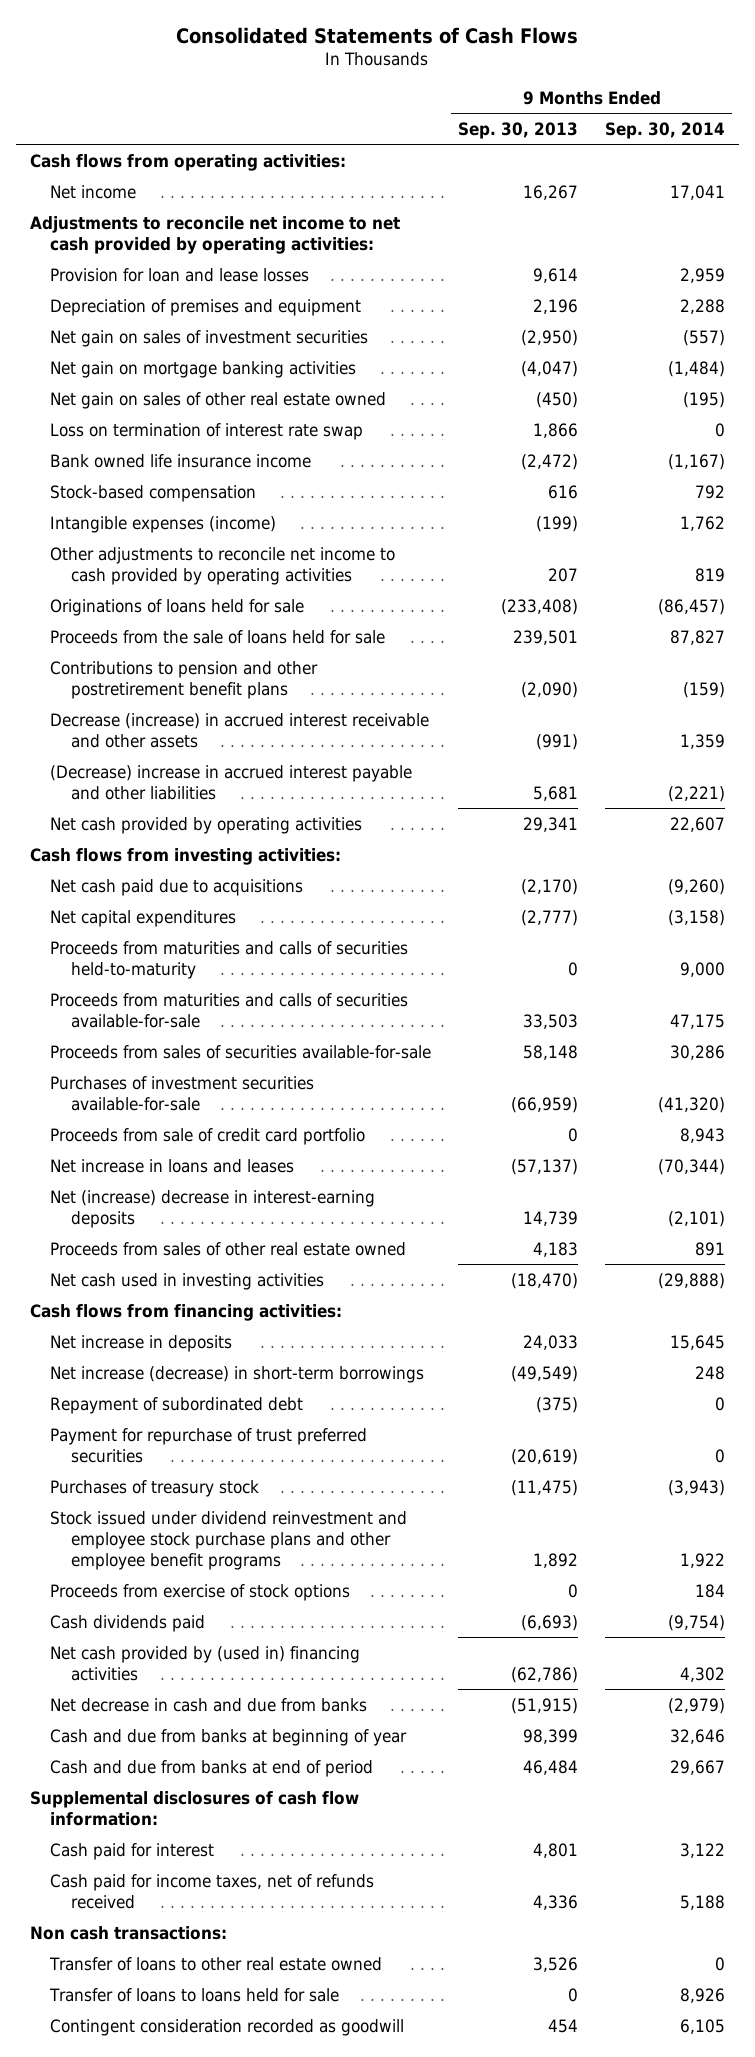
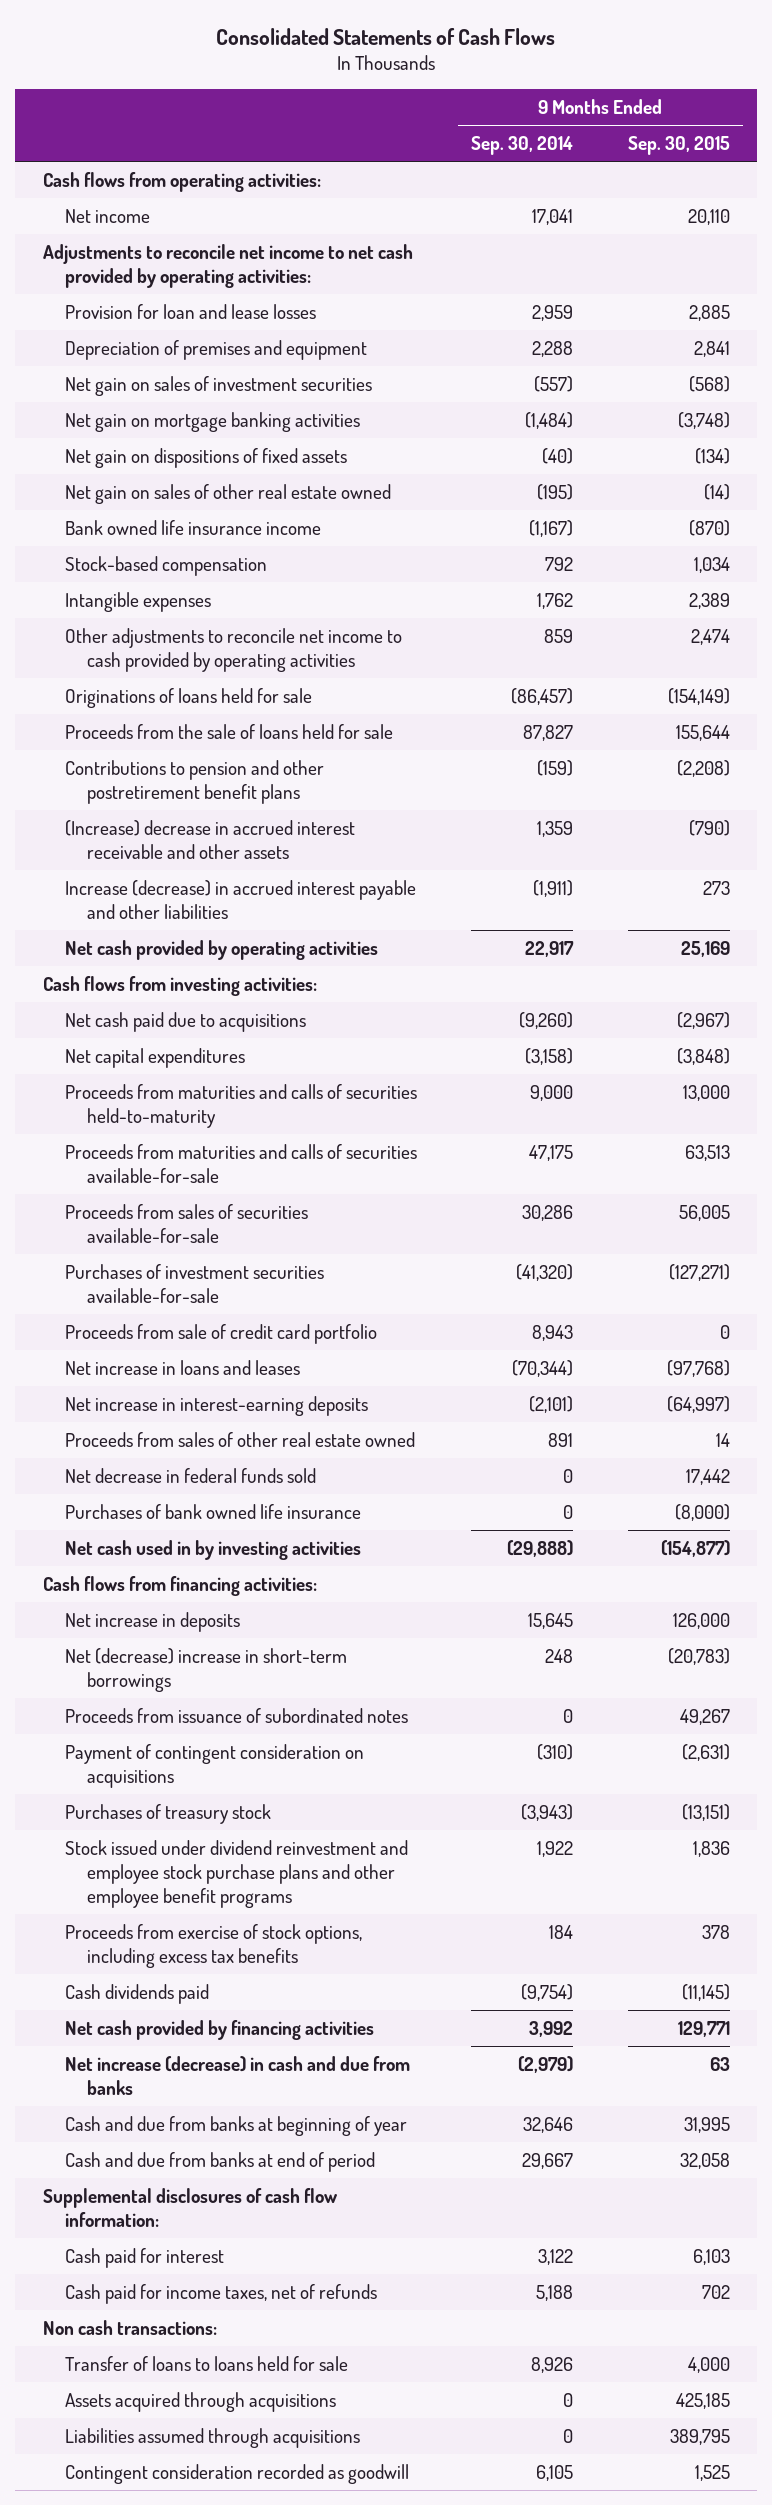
[458,121,579,139] Sep. 30, 2013 -> none
none -> [627,136,730,156] Sep. 30, 2015
none -> [64,448,347,469] Net gain on dispositions of fixed assets
[50,422,364,440] Loss on termination of interest rate swap -> none
[50,515,277,533] Intangible expenses (income) -> [64,592,211,613] Intangible expenses
[695,567,726,582] 819 -> [544,629,574,644] 859
[50,712,430,748] Decrease (increase) in accrued interest receivable and other assets -> [64,820,355,859] (Increase) decrease in accrued interest receivable and other assets
[50,764,413,800] (Decrease) increase in accrued interest payable and other liabilities -> [64,880,416,919] Increase (decrease) in accrued interest payable and other liabilities
[668,785,726,802] (2,221) -> [533,880,574,898] (1,911)
[670,816,726,832] 22,607 -> [525,941,575,958] 22,917
[50,1189,376,1228] Net (increase) decrease in interest-earning deposits -> [64,1396,368,1417] Net increase in interest-earning deposits
none -> [64,1468,316,1484] Net decrease in federal funds sold
none -> [64,1504,361,1520] Purchases of bank owned life insurance
[50,1272,325,1290] Net cash used in investing activities -> [64,1540,361,1561] Net cash used in by investing activities
[50,1396,304,1414] Repayment of subordinated debt -> none
[50,1427,368,1463] Payment for repurchase of trust preferred securities -> none
[50,1365,425,1383] Net increase (decrease) in short-term borrowings -> [64,1648,347,1692] Net (decrease) increase in short-term borrowings
none -> [64,1708,408,1724] Proceeds from issuance of subordinated notes
none -> [64,1744,364,1788] Payment of contingent consideration on acquisitions
[50,1583,351,1601] Proceeds from exercise of stock options -> [64,1924,362,1968] Proceeds from exercise of stock options, including excess tax benefits
[50,1645,361,1681] Net cash provided by (used in) financing activities -> [64,2020,374,2041] Net cash provided by financing activities
[680,1666,726,1682] 4,302 -> [529,2021,574,2038] 3,992
[50,1697,368,1712] Net decrease in cash and due from banks -> [64,2056,410,2095] Net increase (decrease) in cash and due from banks
[50,1873,375,1909] Cash paid for income taxes, net of refunds received -> [64,2284,377,2305] Cash paid for income taxes, net of refunds
[49,1956,383,1971] Transfer of loans to other real estate owned -> none
none -> [64,2392,336,2413] Assets acquired through acquisitions
none -> [64,2428,360,2449] Liabilities assumed through acquisitions

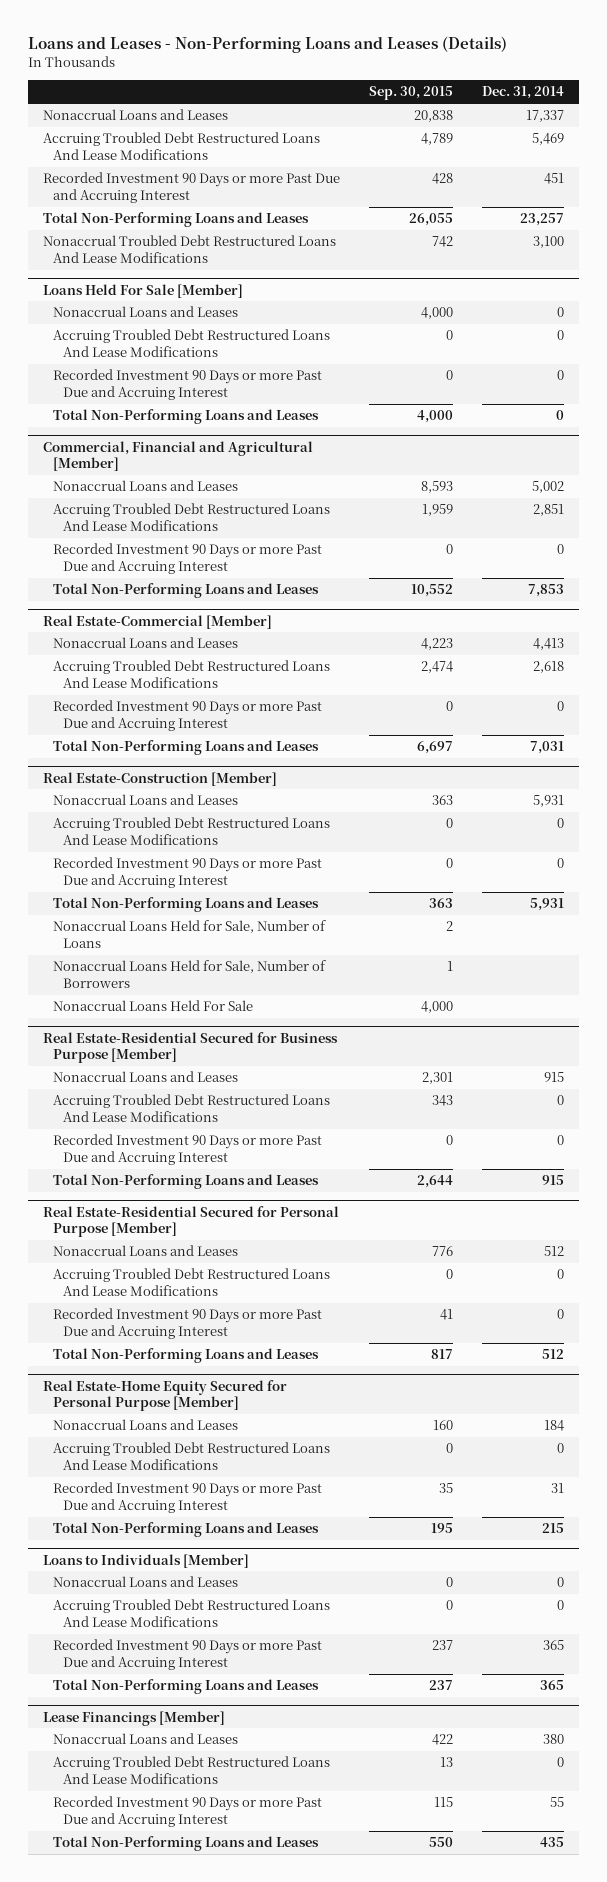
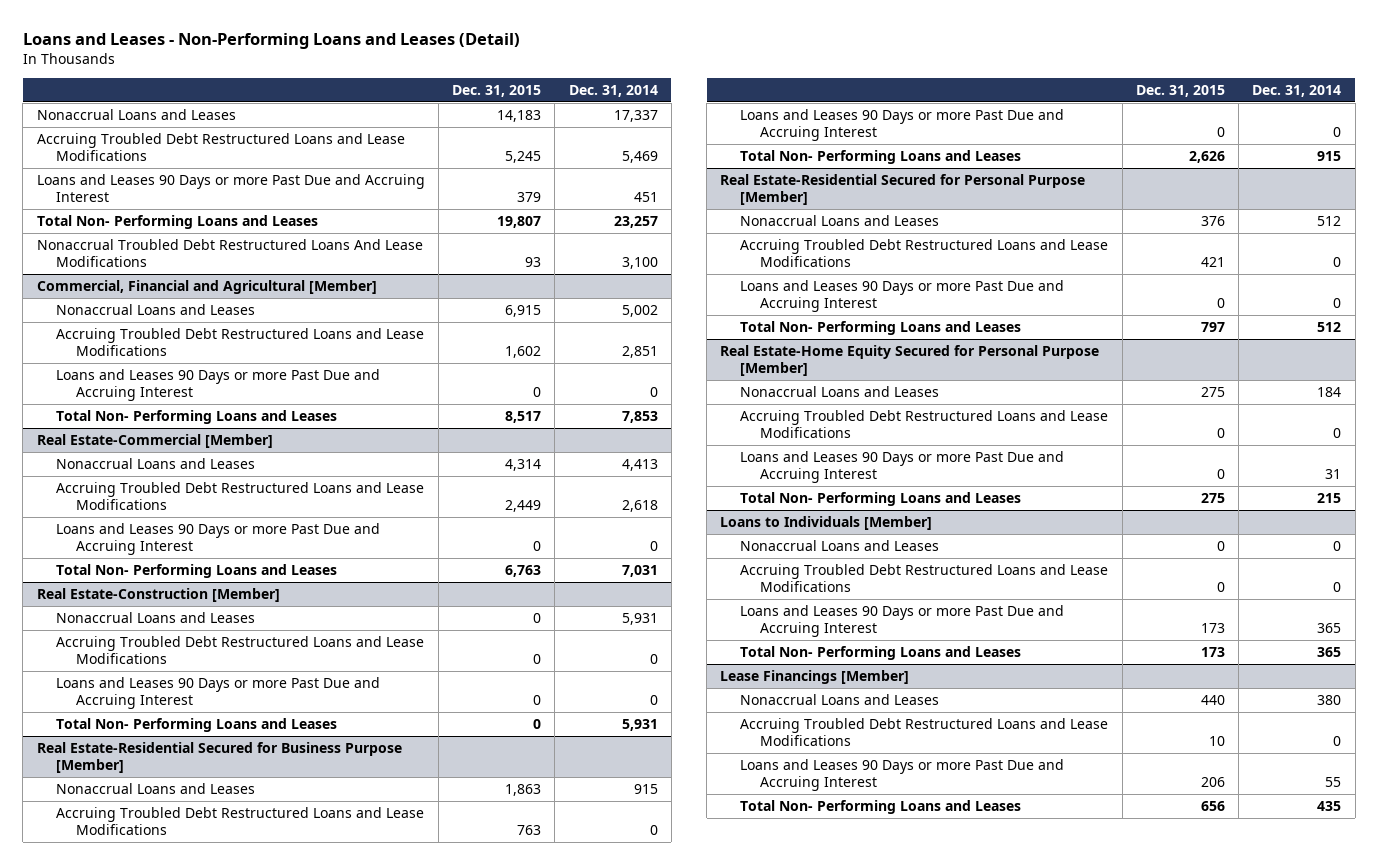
[28,35,508,53] Loans and Leases - Non-Performing Loans and Leases (Details) -> [22,32,520,49] Loans and Leases - Non-Performing Loans and Leases (Detail)
[368,86,453,101] Sep. 30, 2015 -> none
none -> [452,85,542,98] Dec. 31, 2015
[42,132,320,160] Accruing Troubled Debt Restructured Loans And Lease Modifications -> [36,132,405,162] Accruing Troubled Debt Restructured Loans and Lease Modifications
[42,172,340,203] Recorded Investment 90 Days or more Past Due and Accruing Interest -> [36,173,425,203] Loans and Leases 90 Days or more Past Due and Accruing Interest
[42,212,309,228] Total Non-Performing Loans and Leases -> [36,214,318,229] Total Non- Performing Loans and Leases
[42,283,243,298] Loans Held For Sale [Member] -> none
[52,306,238,318] Nonaccrual Loans and Leases -> none
[52,329,330,357] Accruing Troubled Debt Restructured Loans And Lease Modifications -> none
[52,369,322,400] Recorded Investment 90 Days or more Past Due and Accruing Interest -> none
[52,409,319,425] Total Non-Performing Loans and Leases -> none
[52,503,330,531] Accruing Troubled Debt Restructured Loans And Lease Modifications -> [56,327,425,357] Accruing Troubled Debt Restructured Loans and Lease Modifications
[52,543,322,574] Recorded Investment 90 Days or more Past Due and Accruing Interest -> [56,368,381,402] Loans and Leases 90 Days or more Past Due and Accruing Interest
[52,583,319,599] Total Non-Performing Loans and Leases -> [56,409,338,424] Total Non- Performing Loans and Leases
[52,660,330,688] Accruing Troubled Debt Restructured Loans And Lease Modifications -> [56,481,425,511] Accruing Troubled Debt Restructured Loans and Lease Modifications
[52,700,322,731] Recorded Investment 90 Days or more Past Due and Accruing Interest -> [56,522,381,556] Loans and Leases 90 Days or more Past Due and Accruing Interest
[52,740,319,756] Total Non-Performing Loans and Leases -> [56,563,338,578] Total Non- Performing Loans and Leases
[52,920,326,948] Nonaccrual Loans Held for Sale, Number of Loans -> none
[52,960,326,988] Nonaccrual Loans Held for Sale, Number of Borrowers -> none
[52,1000,253,1012] Nonaccrual Loans Held For Sale -> none
[52,817,330,845] Accruing Troubled Debt Restructured Loans And Lease Modifications -> [56,635,425,665] Accruing Troubled Debt Restructured Loans and Lease Modifications
[52,857,322,888] Recorded Investment 90 Days or more Past Due and Accruing Interest -> [56,676,381,710] Loans and Leases 90 Days or more Past Due and Accruing Interest
[52,897,319,913] Total Non-Performing Loans and Leases -> [56,717,338,732] Total Non- Performing Loans and Leases
[52,1094,330,1122] Accruing Troubled Debt Restructured Loans And Lease Modifications -> [56,806,425,836] Accruing Troubled Debt Restructured Loans and Lease Modifications
[52,1134,322,1165] Recorded Investment 90 Days or more Past Due and Accruing Interest -> [740,108,1065,142] Loans and Leases 90 Days or more Past Due and Accruing Interest
[52,1174,319,1190] Total Non-Performing Loans and Leases -> [740,149,1022,164] Total Non- Performing Loans and Leases
[52,1268,330,1296] Accruing Troubled Debt Restructured Loans And Lease Modifications -> [740,238,1109,268] Accruing Troubled Debt Restructured Loans and Lease Modifications
[52,1308,322,1339] Recorded Investment 90 Days or more Past Due and Accruing Interest -> [740,279,1065,313] Loans and Leases 90 Days or more Past Due and Accruing Interest
[52,1348,319,1364] Total Non-Performing Loans and Leases -> [740,320,1022,335] Total Non- Performing Loans and Leases
[52,1442,330,1470] Accruing Troubled Debt Restructured Loans And Lease Modifications -> [740,409,1109,439] Accruing Troubled Debt Restructured Loans and Lease Modifications
[52,1482,322,1513] Recorded Investment 90 Days or more Past Due and Accruing Interest -> [740,450,1065,484] Loans and Leases 90 Days or more Past Due and Accruing Interest
[52,1522,319,1538] Total Non-Performing Loans and Leases -> [740,491,1022,506] Total Non- Performing Loans and Leases
[52,1599,330,1627] Accruing Troubled Debt Restructured Loans And Lease Modifications -> [740,563,1109,593] Accruing Troubled Debt Restructured Loans and Lease Modifications
[52,1639,322,1670] Recorded Investment 90 Days or more Past Due and Accruing Interest -> [740,604,1065,638] Loans and Leases 90 Days or more Past Due and Accruing Interest
[52,1679,319,1695] Total Non-Performing Loans and Leases -> [740,645,1022,660] Total Non- Performing Loans and Leases
[52,1756,330,1784] Accruing Troubled Debt Restructured Loans And Lease Modifications -> [740,717,1109,747] Accruing Troubled Debt Restructured Loans and Lease Modifications
[52,1796,322,1827] Recorded Investment 90 Days or more Past Due and Accruing Interest -> [740,758,1065,792] Loans and Leases 90 Days or more Past Due and Accruing Interest
[52,1836,319,1852] Total Non-Performing Loans and Leases -> [740,799,1022,814] Total Non- Performing Loans and Leases

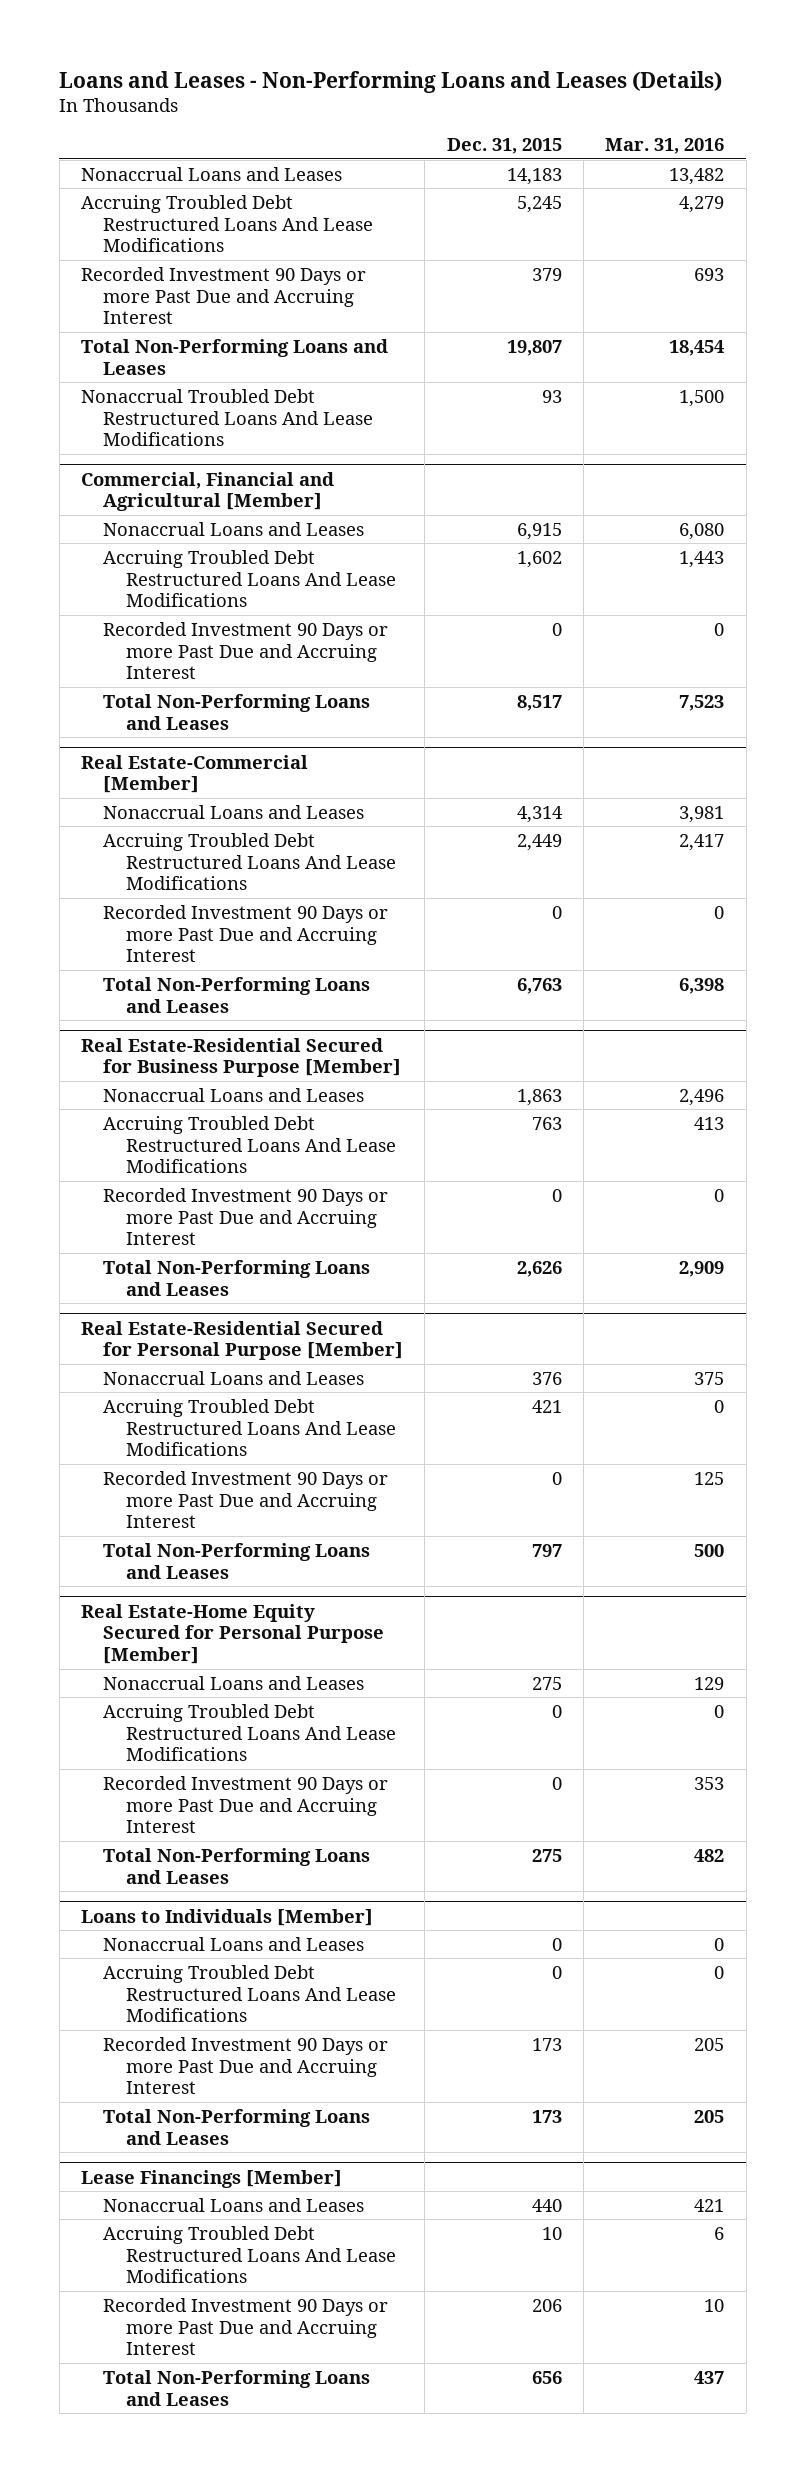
[22,32,520,49] Loans and Leases - Non-Performing Loans and Leases (Detail) -> [59,70,723,93] Loans and Leases - Non-Performing Loans and Leases (Details)
[568,85,658,98] Dec. 31, 2014 -> none
none -> [605,138,725,155] Mar. 31, 2016
[36,132,405,162] Accruing Troubled Debt Restructured Loans and Lease Modifications -> [80,194,374,253] Accruing Troubled Debt Restructured Loans And Lease Modifications
[36,173,425,203] Loans and Leases 90 Days or more Past Due and Accruing Interest -> [80,266,366,325] Recorded Investment 90 Days or more Past Due and Accruing Interest
[36,214,318,229] Total Non- Performing Loans and Leases -> [80,338,388,375] Total Non-Performing Loans and Leases
[56,327,425,357] Accruing Troubled Debt Restructured Loans and Lease Modifications -> [103,549,396,608] Accruing Troubled Debt Restructured Loans And Lease Modifications
[56,368,381,402] Loans and Leases 90 Days or more Past Due and Accruing Interest -> [103,621,389,680] Recorded Investment 90 Days or more Past Due and Accruing Interest
[56,409,338,424] Total Non- Performing Loans and Leases -> [103,693,371,730] Total Non-Performing Loans and Leases
[36,587,280,602] Real Estate-Construction [Member] -> none
[56,611,256,623] Nonaccrual Loans and Leases -> none
[56,635,425,665] Accruing Troubled Debt Restructured Loans and Lease Modifications -> none
[56,676,381,710] Loans and Leases 90 Days or more Past Due and Accruing Interest -> none
[56,717,338,732] Total Non- Performing Loans and Leases -> none
[56,481,425,511] Accruing Troubled Debt Restructured Loans and Lease Modifications -> [103,832,396,891] Accruing Troubled Debt Restructured Loans And Lease Modifications
[56,522,381,556] Loans and Leases 90 Days or more Past Due and Accruing Interest -> [103,904,389,963] Recorded Investment 90 Days or more Past Due and Accruing Interest
[56,563,338,578] Total Non- Performing Loans and Leases -> [103,976,371,1013] Total Non-Performing Loans and Leases
[56,806,425,836] Accruing Troubled Debt Restructured Loans and Lease Modifications -> [103,1115,396,1174] Accruing Troubled Debt Restructured Loans And Lease Modifications
[740,108,1065,142] Loans and Leases 90 Days or more Past Due and Accruing Interest -> [103,1187,389,1246] Recorded Investment 90 Days or more Past Due and Accruing Interest
[740,149,1022,164] Total Non- Performing Loans and Leases -> [103,1259,371,1296] Total Non-Performing Loans and Leases
[740,238,1109,268] Accruing Troubled Debt Restructured Loans and Lease Modifications -> [103,1398,396,1457] Accruing Troubled Debt Restructured Loans And Lease Modifications
[740,279,1065,313] Loans and Leases 90 Days or more Past Due and Accruing Interest -> [103,1470,389,1529] Recorded Investment 90 Days or more Past Due and Accruing Interest
[740,320,1022,335] Total Non- Performing Loans and Leases -> [103,1542,371,1579] Total Non-Performing Loans and Leases
[740,409,1109,439] Accruing Troubled Debt Restructured Loans and Lease Modifications -> [103,1703,396,1762] Accruing Troubled Debt Restructured Loans And Lease Modifications
[740,450,1065,484] Loans and Leases 90 Days or more Past Due and Accruing Interest -> [103,1775,389,1834] Recorded Investment 90 Days or more Past Due and Accruing Interest
[740,491,1022,506] Total Non- Performing Loans and Leases -> [103,1847,371,1884] Total Non-Performing Loans and Leases
[740,563,1109,593] Accruing Troubled Debt Restructured Loans and Lease Modifications -> [103,1964,396,2023] Accruing Troubled Debt Restructured Loans And Lease Modifications
[740,604,1065,638] Loans and Leases 90 Days or more Past Due and Accruing Interest -> [103,2036,389,2095] Recorded Investment 90 Days or more Past Due and Accruing Interest
[740,645,1022,660] Total Non- Performing Loans and Leases -> [103,2108,371,2145] Total Non-Performing Loans and Leases
[740,717,1109,747] Accruing Troubled Debt Restructured Loans and Lease Modifications -> [103,2225,396,2284] Accruing Troubled Debt Restructured Loans And Lease Modifications
[740,758,1065,792] Loans and Leases 90 Days or more Past Due and Accruing Interest -> [103,2297,389,2356] Recorded Investment 90 Days or more Past Due and Accruing Interest
[740,799,1022,814] Total Non- Performing Loans and Leases -> [103,2369,371,2406] Total Non-Performing Loans and Leases

